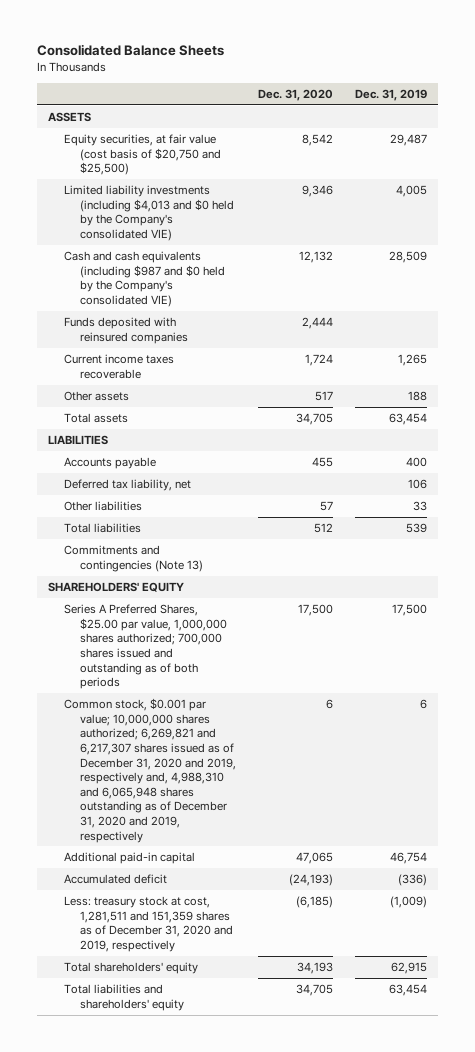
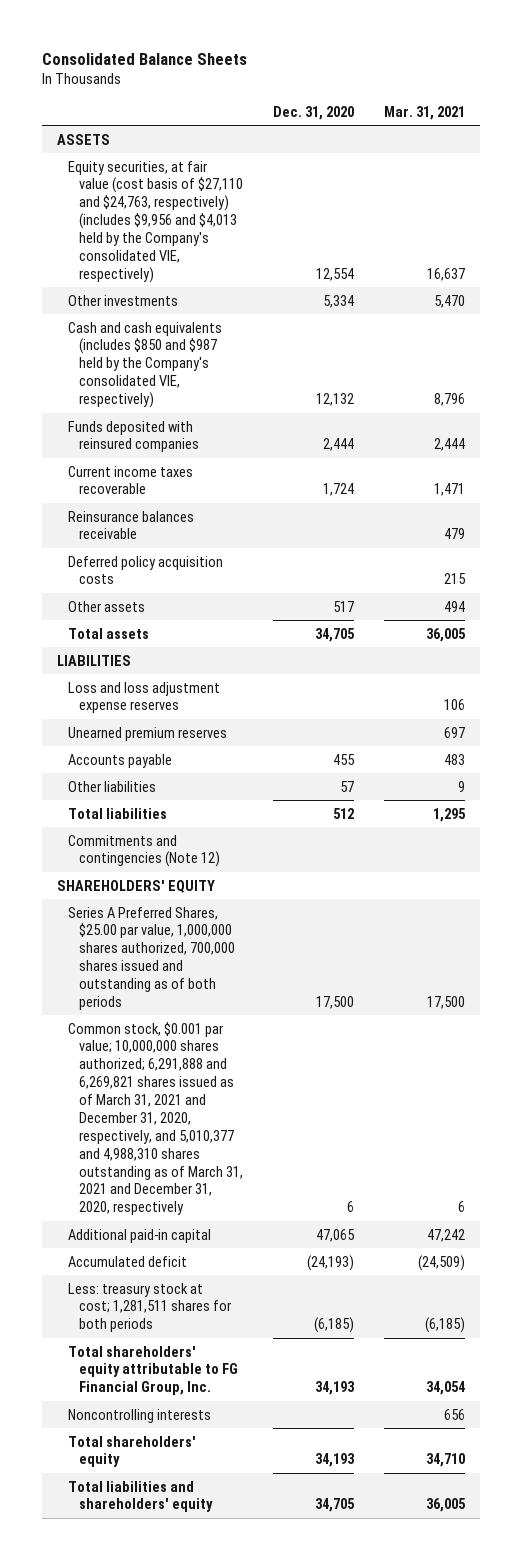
[355,88,428,101] Dec. 31, 2019 -> none
none -> [383,105,465,120] Mar. 31, 2021
[64,185,235,241] Limited liability investments (including $4,013 and $0 held by the Company's consolidated VIE) -> none
[64,134,222,176] Equity securities, at fair value (cost basis of $20,750 and $25,500) -> [68,160,243,283] Equity securities, at fair value (cost basis of $27,110 and $24,763, respectively) (includes $9,956 and $4,013 held by the Company's consolidated VIE, respectively)
[302,134,334,147] 8,542 -> [315,267,354,281] 12,554
none -> [68,294,179,306] Other investments
[64,251,226,307] Cash and cash equivalents (including $987 and $0 held by the Company's consolidated VIE) -> [68,321,223,409] Cash and cash equivalents (includes $850 and $987 held by the Company's consolidated VIE, respectively)
none -> [68,510,195,540] Reinsurance balances receivable
none -> [68,555,224,585] Deferred policy acquisition costs
none -> [68,681,221,714] Loss and loss adjustment expense reserves
none -> [68,726,228,741] Unearned premium reserves
[64,479,192,492] Deferred tax liability, net -> none
[64,545,204,572] Commitments and contingencies (Note 13) -> [68,834,220,868] Commitments and contingencies (Note 12)
[64,604,228,690] Series A Preferred Shares, $25.00 par value, 1,000,000 shares authorized; 700,000 shares issued and outstanding as of both periods -> [68,906,235,1010] Series A Preferred Shares, $25.00 par value, 1,000,000 shares authorized, 700,000 shares issued and outstanding as of both periods
[64,698,237,843] Common stock, $0.001 par value; 10,000,000 shares authorized; 6,269,821 and 6,217,307 shares issued as of December 31, 2020 and 2019, respectively and, 4,988,310 and 6,065,948 shares outstanding as of December 31, 2020 and 2019, respectively -> [68,1021,243,1216] Common stock, $0.001 par value; 10,000,000 shares authorized; 6,291,888 and 6,269,821 shares issued as of March 31, 2021 and December 31, 2020, respectively, and 5,010,377 and 4,988,310 shares outstanding as of March 31, 2021 and December 31, 2020, respectively
[64,896,234,952] Less: treasury stock at cost, 1,281,511 and 151,359 shares as of December 31, 2020 and 2019, respectively -> [68,1282,231,1333] Less: treasury stock at cost; 1,281,511 shares for both periods
none -> [68,1345,238,1396] Total shareholders' equity attributable to FG Financial Group, Inc.
none -> [68,1408,212,1423] Noncontrolling interests

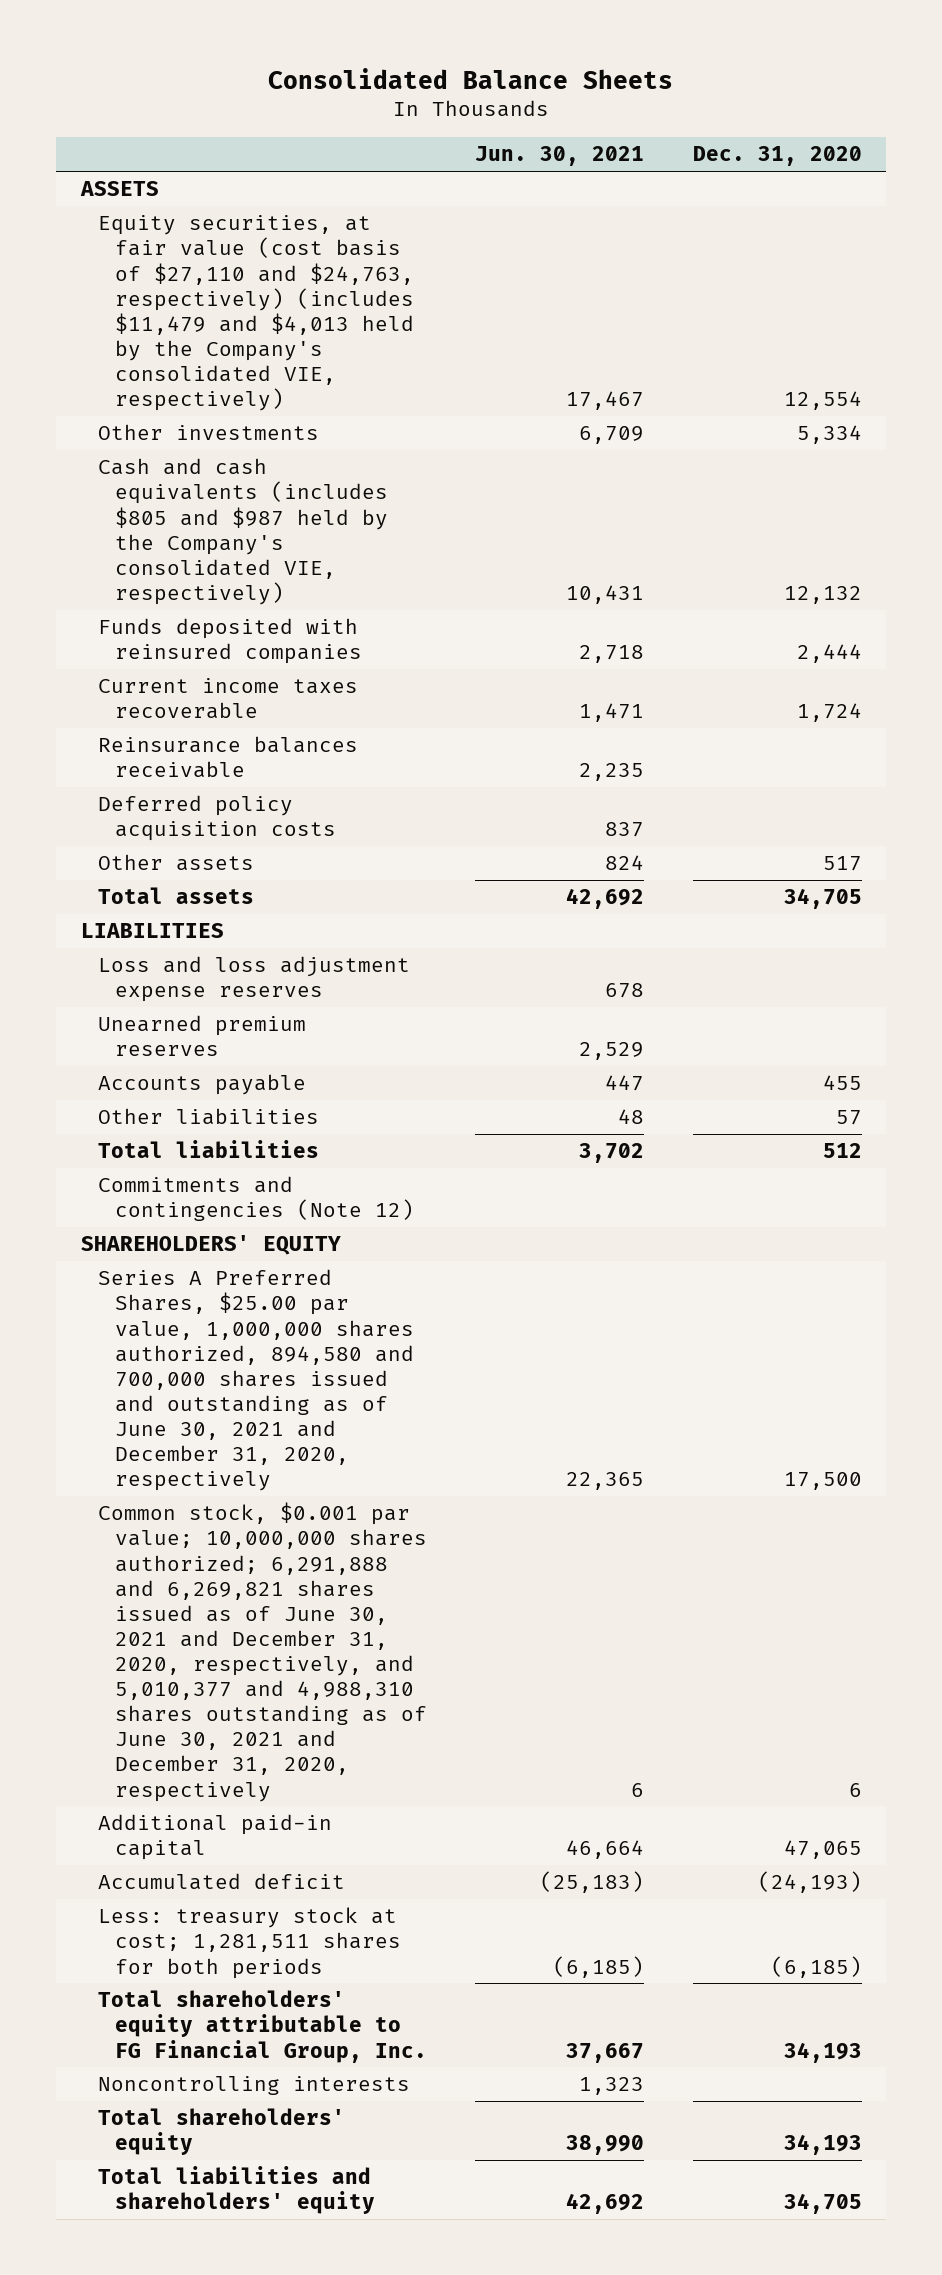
[383,105,465,120] Mar. 31, 2021 -> none
none -> [475,146,645,167] Jun. 30, 2021
[68,160,243,283] Equity securities, at fair value (cost basis of $27,110 and $24,763, respectively) (includes $9,956 and $4,013 held by the Company's consolidated VIE, respectively) -> [97,215,414,412] Equity securities, at fair value (cost basis of $27,110 and $24,763, respectively) (includes $11,479 and $4,013 held by the Company's consolidated VIE, respectively)
[68,321,223,409] Cash and cash equivalents (includes $850 and $987 held by the Company's consolidated VIE, respectively) -> [97,458,388,605] Cash and cash equivalents (includes $805 and $987 held by the Company's consolidated VIE, respectively)
[68,906,235,1010] Series A Preferred Shares, $25.00 par value, 1,000,000 shares authorized, 700,000 shares issued and outstanding as of both periods -> [97,1269,414,1492] Series A Preferred Shares, $25.00 par value, 1,000,000 shares authorized, 894,580 and 700,000 shares issued and outstanding as of June 30, 2021 and December 31, 2020, respectively
[68,1021,243,1216] Common stock, $0.001 par value; 10,000,000 shares authorized; 6,291,888 and 6,269,821 shares issued as of March 31, 2021 and December 31, 2020, respectively, and 5,010,377 and 4,988,310 shares outstanding as of March 31, 2021 and December 31, 2020, respectively -> [97,1502,427,1802] Common stock, $0.001 par value; 10,000,000 shares authorized; 6,291,888 and 6,269,821 shares issued as of June 30, 2021 and December 31, 2020, respectively, and 5,010,377 and 4,988,310 shares outstanding as of June 30, 2021 and December 31, 2020, respectively

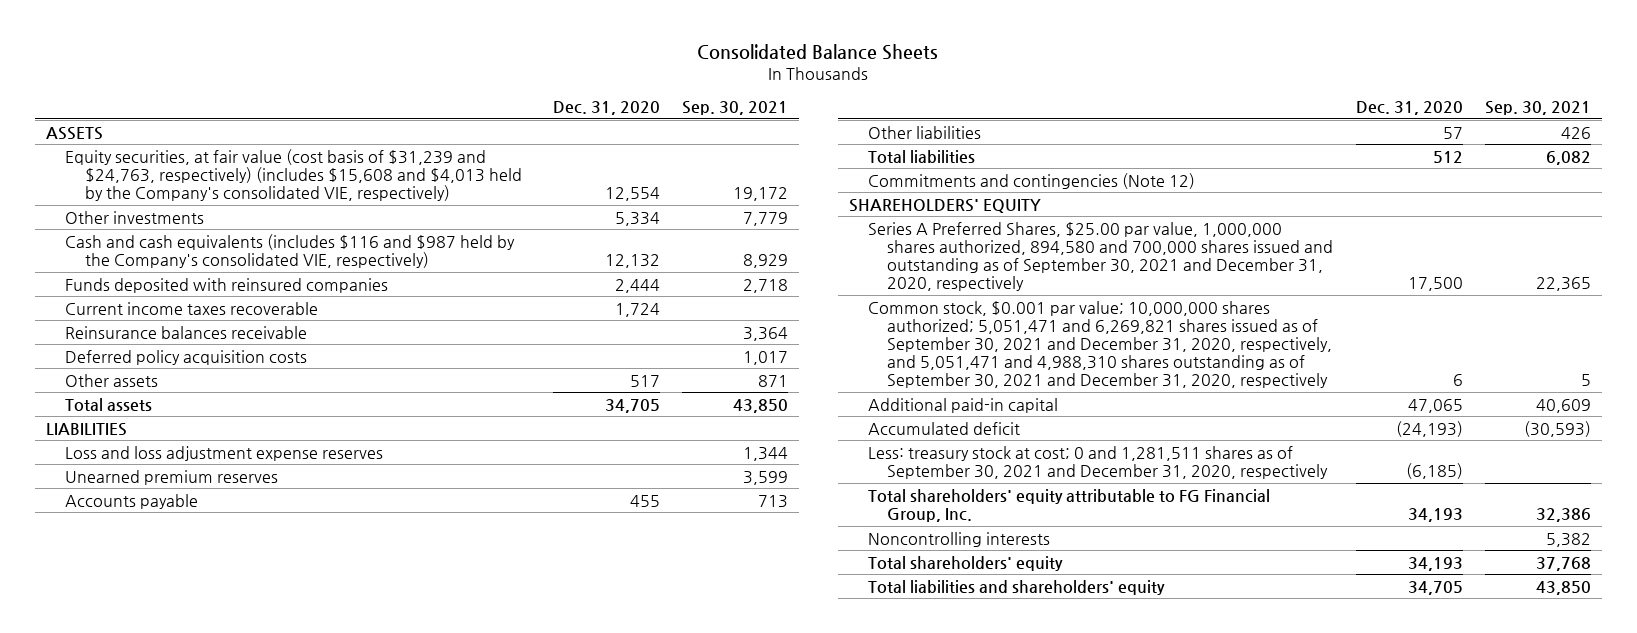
[475,146,645,167] Jun. 30, 2021 -> none
none -> [682,100,789,115] Sep. 30, 2021
[97,215,414,412] Equity securities, at fair value (cost basis of $27,110 and $24,763, respectively) (includes $11,479 and $4,013 held by the Company's consolidated VIE, respectively) -> [65,148,522,201] Equity securities, at fair value (cost basis of $31,239 and $24,763, respectively) (includes $15,608 and $4,013 held by the Company's consolidated VIE, respectively)
[97,458,388,605] Cash and cash equivalents (includes $805 and $987 held by the Company's consolidated VIE, respectively) -> [65,233,516,268] Cash and cash equivalents (includes $116 and $987 held by the Company's consolidated VIE, respectively)
[97,1269,414,1492] Series A Preferred Shares, $25.00 par value, 1,000,000 shares authorized, 894,580 and 700,000 shares issued and outstanding as of June 30, 2021 and December 31, 2020, respectively -> [868,221,1334,292] Series A Preferred Shares, $25.00 par value, 1,000,000 shares authorized, 894,580 and 700,000 shares issued and outstanding as of September 30, 2021 and December 31, 2020, respectively
[97,1502,427,1802] Common stock, $0.001 par value; 10,000,000 shares authorized; 6,291,888 and 6,269,821 shares issued as of June 30, 2021 and December 31, 2020, respectively, and 5,010,377 and 4,988,310 shares outstanding as of June 30, 2021 and December 31, 2020, respectively -> [868,300,1333,389] Common stock, $0.001 par value; 10,000,000 shares authorized; 5,051,471 and 6,269,821 shares issued as of September 30, 2021 and December 31, 2020, respectively, and 5,051,471 and 4,988,310 shares outstanding as of September 30, 2021 and December 31, 2020, respectively
[97,1907,401,1979] Less: treasury stock at cost; 1,281,511 shares for both periods -> [868,445,1329,479] Less: treasury stock at cost; 0 and 1,281,511 shares as of September 30, 2021 and December 31, 2020, respectively

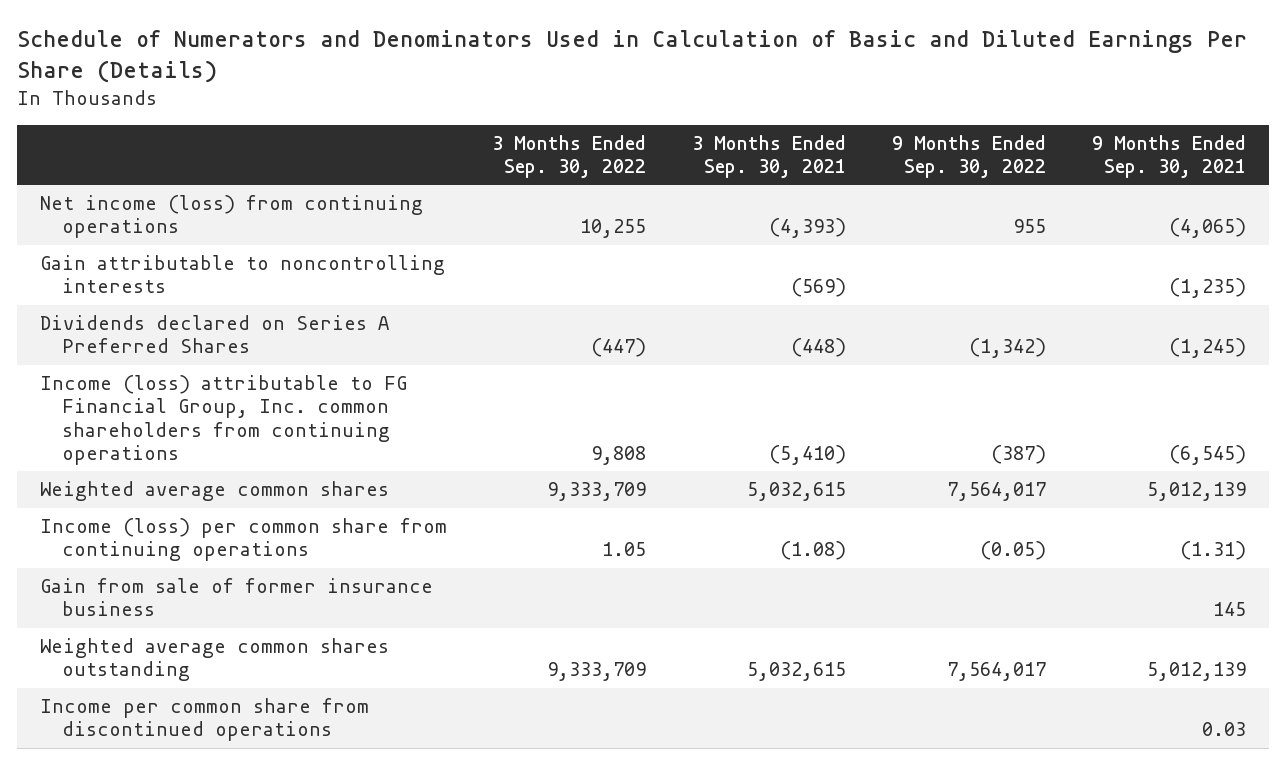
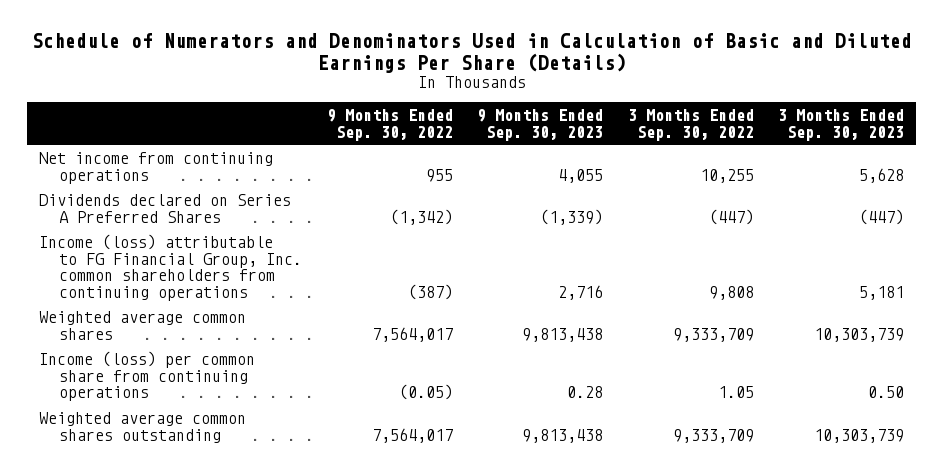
[692,134,847,178] 3 Months Ended Sep. 30, 2021 -> none
[1092,134,1247,178] 9 Months Ended Sep. 30, 2021 -> none
none -> [477,109,604,141] 9 Months Ended Sep. 30, 2023
none -> [778,109,905,141] 3 Months Ended Sep. 30, 2023
[39,255,445,294] Gain attributable to noncontrolling interests -> none
[39,195,423,239] Net income (loss) from continuing operations -> [39,152,274,184] Net income from continuing operations
[39,578,433,617] Gain from sale of former insurance business -> none
[39,698,369,742] Income per common share from discontinued operations -> none

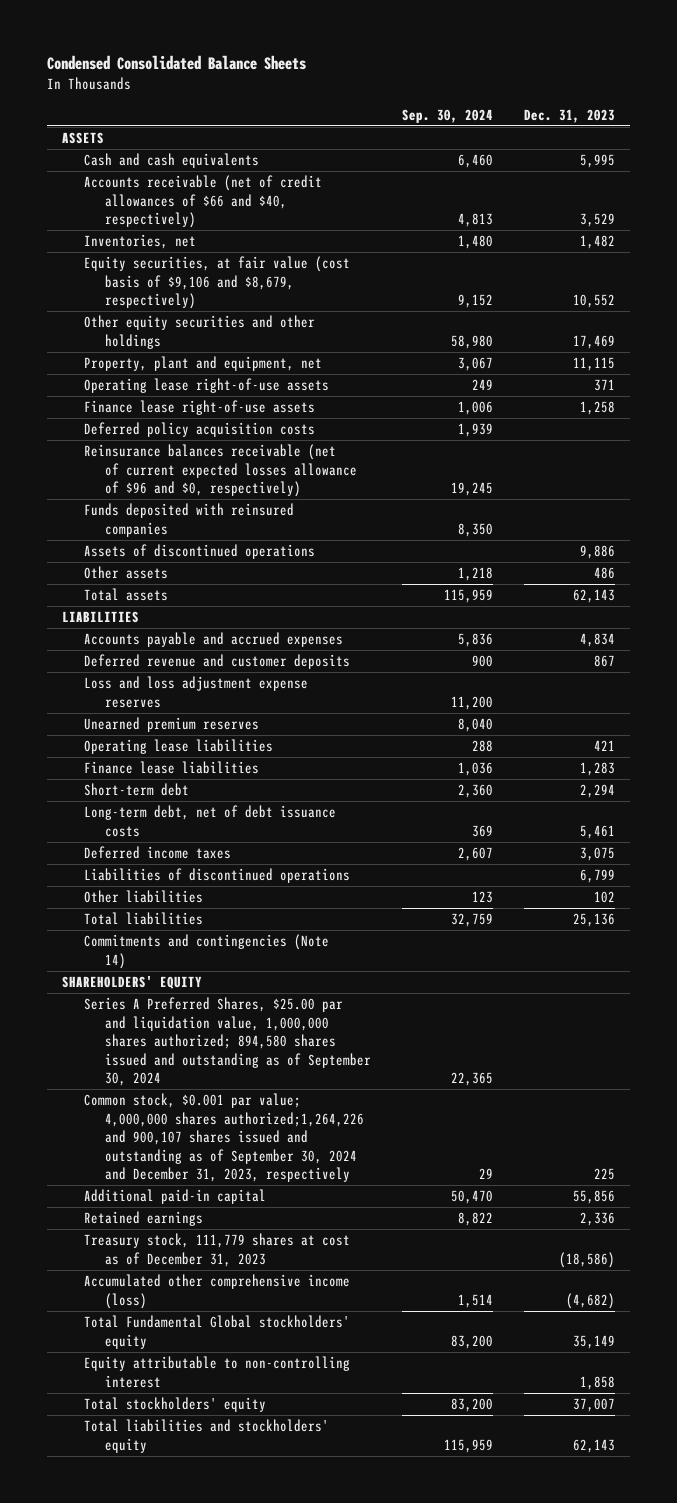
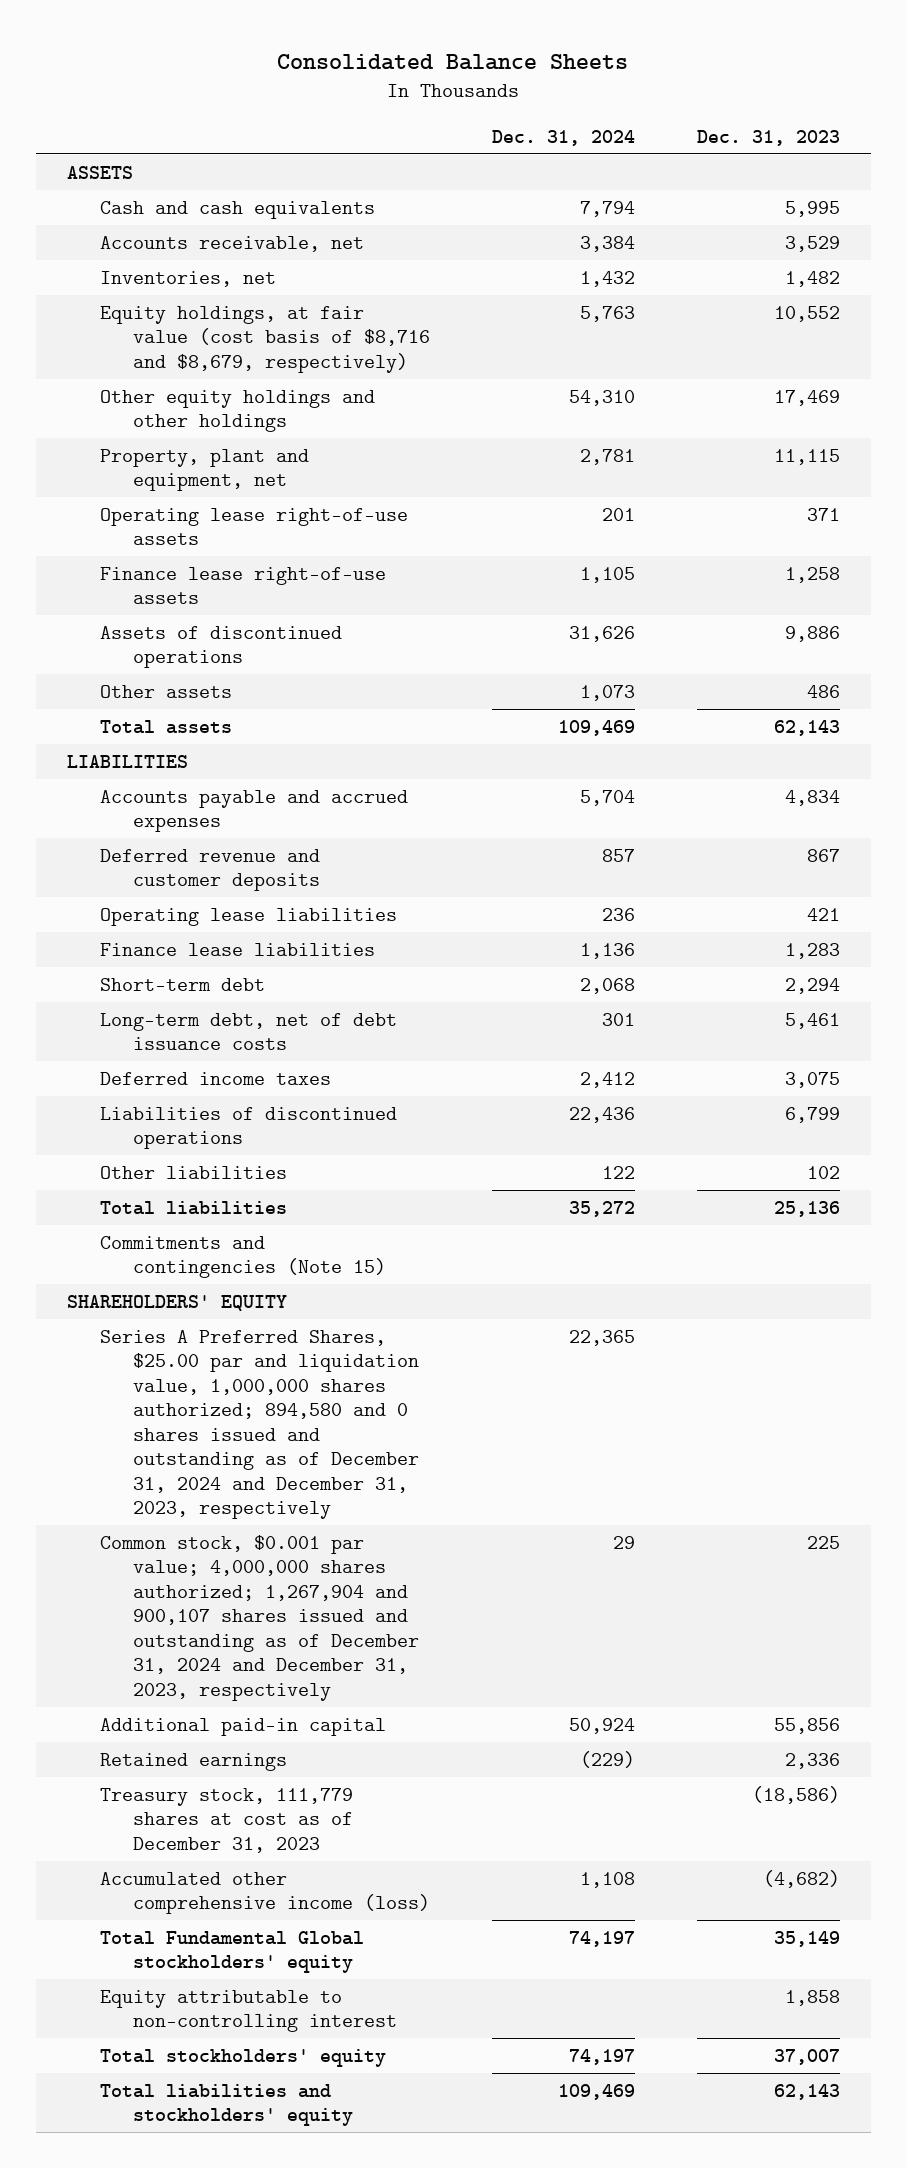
[46,55,306,71] Condensed Consolidated Balance Sheets -> [277,53,629,70] Consolidated Balance Sheets
[401,108,493,123] Sep. 30, 2024 -> none
none -> [492,129,636,146] Dec. 31, 2024
[83,175,322,229] Accounts receivable (net of credit allowances of $66 and $40, respectively) -> [99,235,364,252] Accounts receivable, net
[83,256,350,310] Equity securities, at fair value (cost basis of $9,106 and $8,679, respectively) -> [99,305,431,373] Equity holdings, at fair value (cost basis of $8,716 and $8,679, respectively)
[83,315,315,349] Other equity securities and other holdings -> [99,389,375,433] Other equity holdings and other holdings
[83,422,315,438] Deferred policy acquisition costs -> none
[83,444,357,498] Reinsurance balances receivable (net of current expected losses allowance of $96 and $0, respectively) -> none
[83,503,294,537] Funds deposited with reinsured companies -> none
[83,676,308,708] Loss and loss adjustment expense reserves -> none
[83,717,259,733] Unearned premium reserves -> none
[83,934,329,969] Commitments and contingencies (Note 14) -> [99,1235,387,1279] Commitments and contingencies (Note 15)
[83,997,371,1087] Series A Preferred Shares, $25.00 par and liquidation value, 1,000,000 shares authorized; 894,580 shares issued and outstanding as of September 30, 2024 -> [99,1329,420,1520] Series A Preferred Shares, $25.00 par and liquidation value, 1,000,000 shares authorized; 894,580 and 0 shares issued and outstanding as of December 31, 2024 and December 31, 2023, respectively
[83,1093,364,1183] Common stock, $0.001 par value; 4,000,000 shares authorized;1,264,226 and 900,107 shares issued and outstanding as of September 30, 2024 and December 31, 2023, respectively -> [99,1534,420,1701] Common stock, $0.001 par value; 4,000,000 shares authorized; 1,267,904 and 900,107 shares issued and outstanding as of December 31, 2024 and December 31, 2023, respectively

